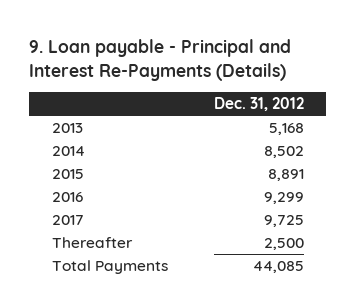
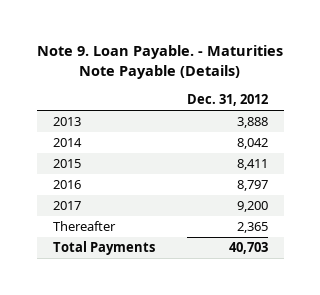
[29,39,292,82] 9. Loan payable - Principal and Interest Re-Payments (Details) -> [37,45,284,80] Note 9. Loan Payable. - Maturities Note Payable (Details)
[268,122,304,135] 5,168 -> [236,117,268,129] 3,888
[263,145,304,158] 8,502 -> [236,138,268,150] 8,042
[267,168,304,181] 8,891 -> [236,159,268,171] 8,411
[263,191,304,204] 9,299 -> [236,180,268,192] 8,797
[263,214,304,227] 9,725 -> [236,201,268,213] 9,200
[263,237,304,250] 2,500 -> [236,222,268,234] 2,365
[252,260,304,273] 44,085 -> [228,242,268,255] 40,703

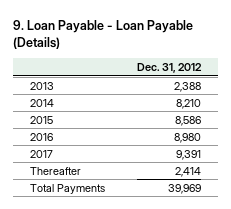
[37,45,284,80] Note 9. Loan Payable. - Maturities Note Payable (Details) -> [13,20,194,50] 9. Loan Payable - Loan Payable (Details)
[236,117,268,129] 3,888 -> [174,81,202,92] 2,388
[236,138,268,150] 8,042 -> [176,98,202,109] 8,210
[236,159,268,171] 8,411 -> [175,115,202,126] 8,586
[236,180,268,192] 8,797 -> [174,132,202,143] 8,980
[236,201,268,213] 9,200 -> [176,149,202,160] 9,391
[236,222,268,234] 2,365 -> [175,166,202,177] 2,414
[228,242,268,255] 40,703 -> [168,183,202,194] 39,969

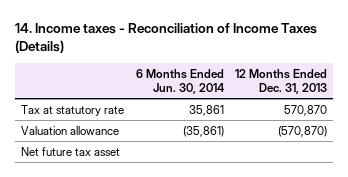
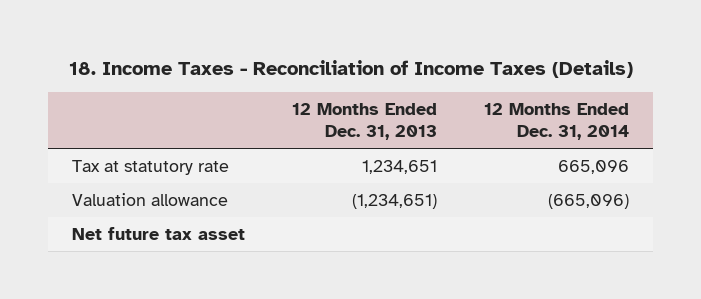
[15,23,318,54] 14. Income taxes - Reconciliation of Income Taxes (Details) -> [68,60,633,79] 18. Income Taxes - Reconciliation of Income Taxes (Details)
[135,68,225,94] 6 Months Ended Jun. 30, 2014 -> none
none -> [484,103,630,140] 12 Months Ended Dec. 31, 2014
[284,104,328,116] 570,870 -> [362,159,438,174] 1,234,651
[278,125,328,137] (570,870) -> [352,193,438,209] (1,234,651)

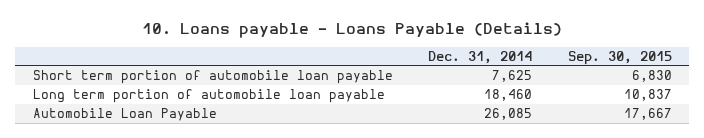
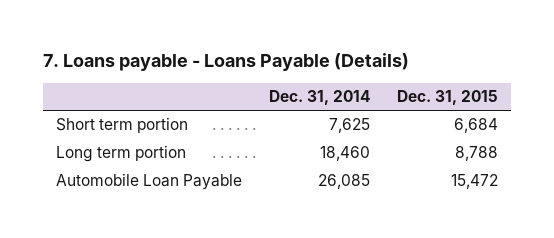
[142,22,563,39] 10. Loans payable - Loans Payable (Details) -> [42,53,409,72] 7. Loans payable - Loans Payable (Details)
[567,50,672,65] Sep. 30, 2015 -> none
none -> [396,90,498,106] Dec. 31, 2015
[32,70,393,85] Short term portion of automobile loan payable -> [56,117,189,134] Short term portion
[32,89,385,104] Long term portion of automobile loan payable -> [56,145,187,163] Long term portion

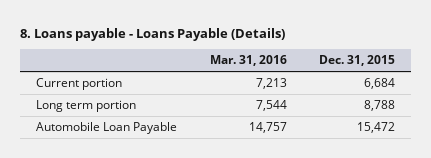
[42,53,409,72] 7. Loans payable - Loans Payable (Details) -> [20,27,286,41] 8. Loans payable - Loans Payable (Details)
[269,90,371,106] Dec. 31, 2014 -> none
none -> [209,55,287,67] Mar. 31, 2016
[56,117,189,134] Short term portion -> [36,78,123,91] Current portion

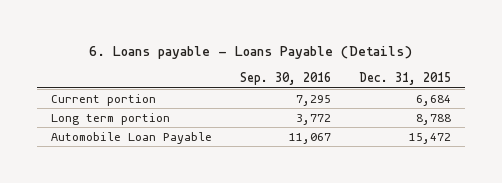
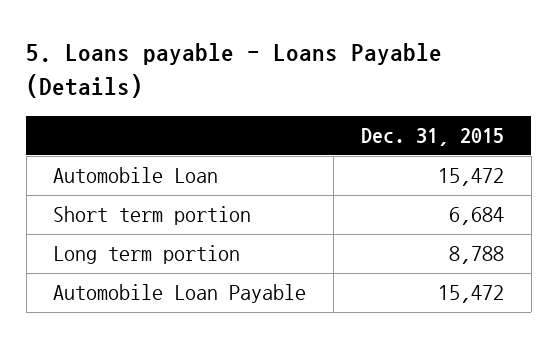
[89,46,413,60] 6. Loans payable - Loans Payable (Details) -> [26,43,443,99] 5. Loans payable - Loans Payable (Details)
[240,72,332,86] Sep. 30, 2016 -> none
none -> [53,167,219,184] Automobile Loan
[50,93,156,106] Current portion -> [53,206,252,226] Short term portion

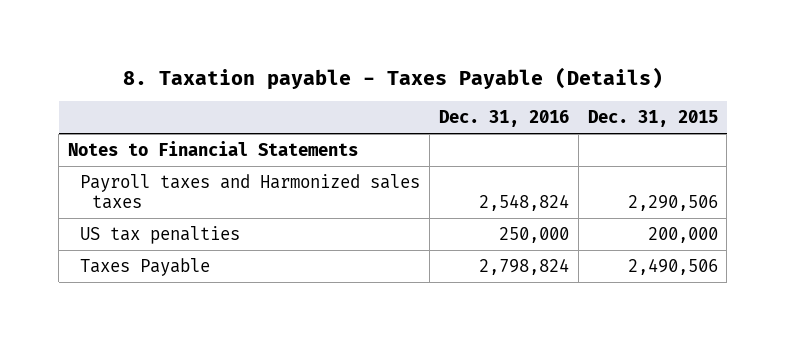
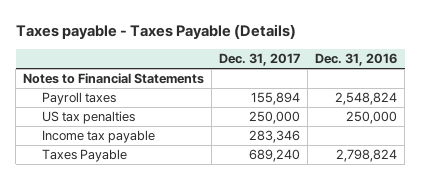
[122,66,663,90] 8. Taxation payable - Taxes Payable (Details) -> [15,24,296,40] Taxes payable - Taxes Payable (Details)
[587,110,718,128] Dec. 31, 2015 -> none
none -> [219,53,301,67] Dec. 31, 2017
[79,173,420,210] Payroll taxes and Harmonized sales taxes -> [42,92,117,106] Payroll taxes
none -> [42,130,156,144] Income tax payable

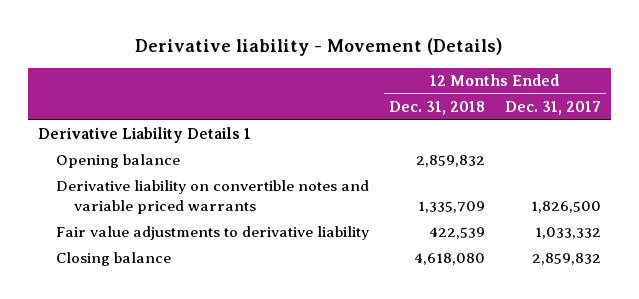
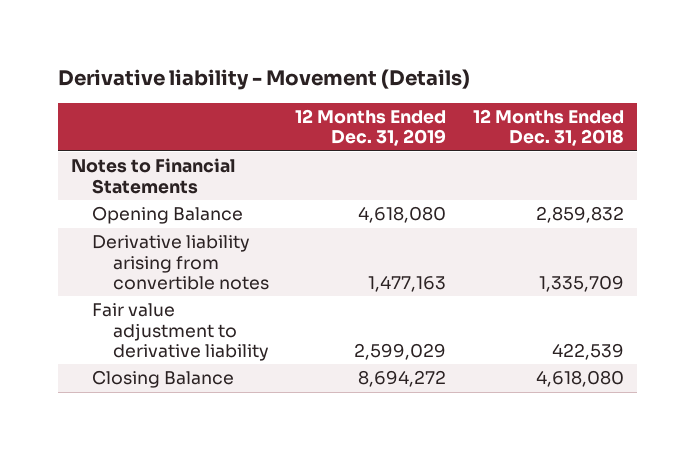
[504,101,601,116] Dec. 31, 2017 -> none
none -> [295,108,447,147] 12 Months Ended Dec. 31, 2019
[37,127,251,144] Derivative Liability Details 1 -> none
none -> [71,158,237,194] Notes to Financial Statements
[56,154,181,169] Opening balance -> [91,206,243,225] Opening Balance
[56,180,370,214] Derivative liability on convertible notes and variable priced warrants -> [91,235,269,291] Derivative liability arising from convertible notes
[56,226,370,241] Fair value adjustments to derivative liability -> [91,303,269,362] Fair value adjustment to derivative liability
[56,252,172,267] Closing balance -> [91,370,234,389] Closing Balance

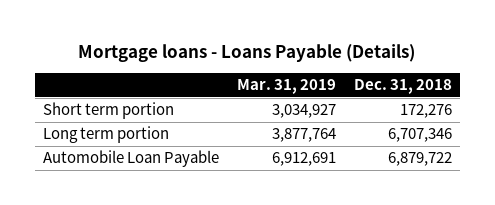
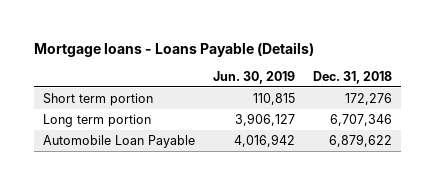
[236,79,336,95] Mar. 31, 2019 -> none
none -> [213,70,296,84] Jun. 30, 2019
[387,152,452,167] 6,879,722 -> [328,133,392,147] 6,879,622

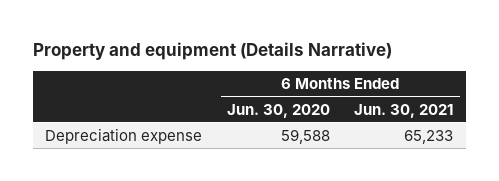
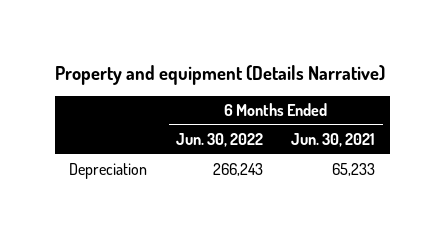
[226,103,330,118] Jun. 30, 2020 -> none
none -> [175,133,263,148] Jun. 30, 2022
[45,128,203,145] Depreciation expense -> [69,163,148,180] Depreciation

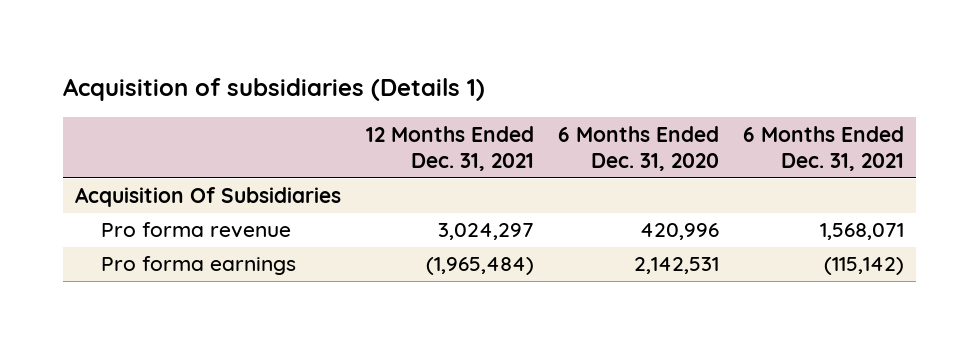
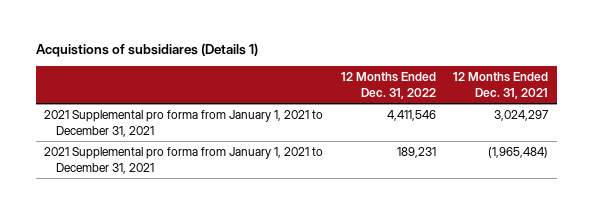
[63,78,486,102] Acquisition of subsidiaries (Details 1) -> [35,43,258,58] Acquistions of subsidiares (Details 1)
[557,125,719,172] 6 Months Ended Dec. 31, 2020 -> none
[742,125,904,172] 6 Months Ended Dec. 31, 2021 -> none
none -> [340,72,436,99] 12 Months Ended Dec. 31, 2022
[75,187,342,208] Acquisition Of Subsidiaries -> none
[101,222,292,239] Pro forma revenue -> [44,110,324,137] 2021 Supplemental pro forma from January 1, 2021 to December 31, 2021
[101,256,297,276] Pro forma earnings -> [44,147,324,174] 2021 Supplemental pro forma from January 1, 2021 to December 31, 2021

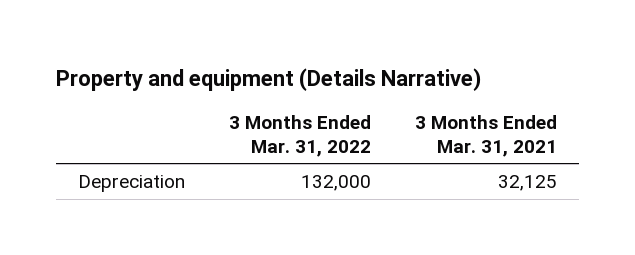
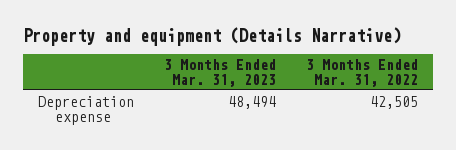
[415,114,558,157] 3 Months Ended Mar. 31, 2021 -> none
none -> [163,59,276,87] 3 Months Ended Mar. 31, 2023
[77,175,185,193] Depreciation -> [37,96,134,125] Depreciation expense
[301,175,372,192] 132,000 -> [369,96,418,110] 42,505

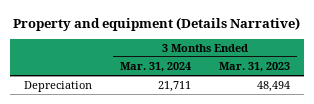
[305,59,418,87] 3 Months Ended Mar. 31, 2022 -> none
none -> [120,62,192,73] Mar. 31, 2024
[37,96,134,125] Depreciation expense -> [24,81,93,93] Depreciation

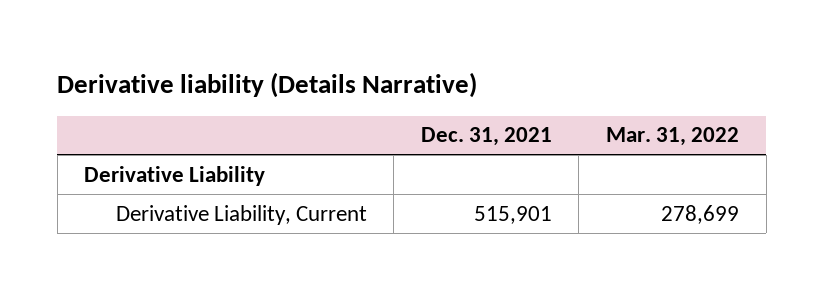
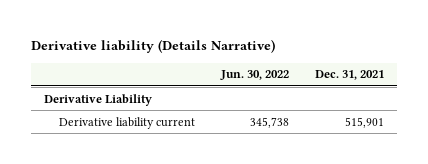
[606,127,740,147] Mar. 31, 2022 -> none
none -> [219,70,289,81] Jun. 30, 2022
[115,204,367,225] Derivative Liability, Current -> [58,116,195,129] Derivative liability current

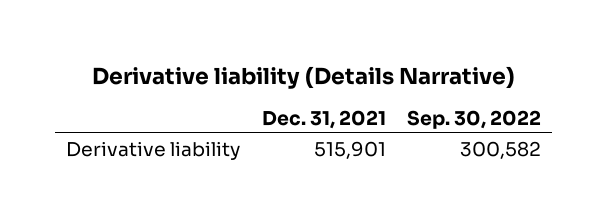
[219,70,289,81] Jun. 30, 2022 -> none
none -> [407,110,542,130] Sep. 30, 2022
[43,93,152,106] Derivative Liability -> none
[58,116,195,129] Derivative liability current -> [65,140,240,160] Derivative liability

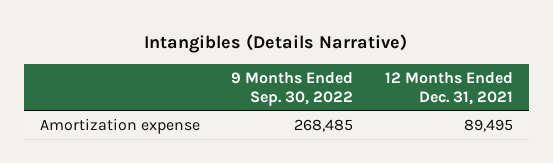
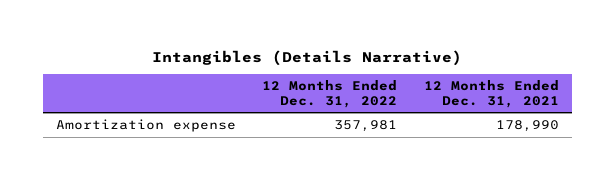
[231,71,354,107] 9 Months Ended Sep. 30, 2022 -> none
none -> [262,80,398,108] 12 Months Ended Dec. 31, 2022
[464,119,514,133] 89,495 -> [495,120,559,133] 178,990

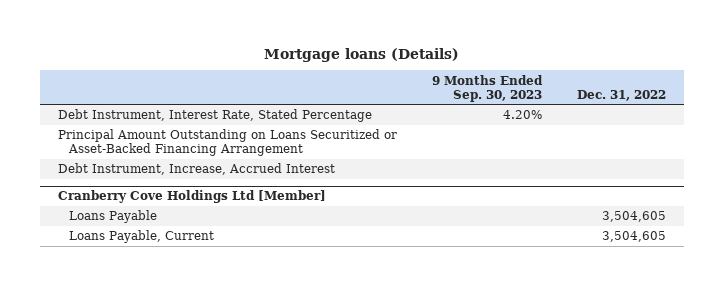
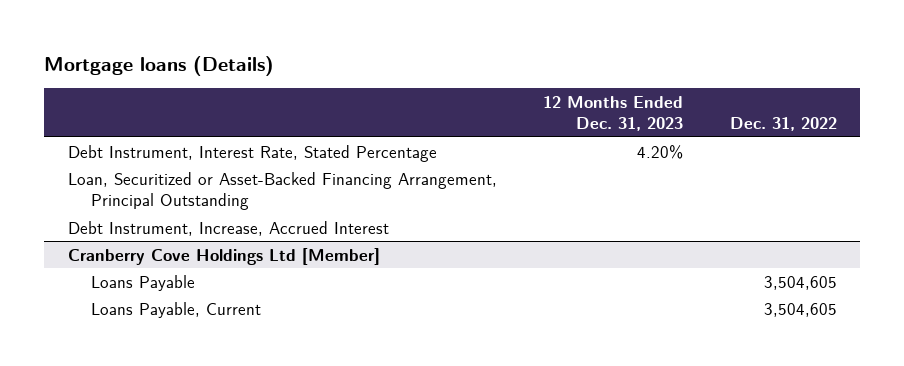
[432,74,544,102] 9 Months Ended Sep. 30, 2023 -> none
none -> [543,95,684,132] 12 Months Ended Dec. 31, 2023
[57,129,397,157] Principal Amount Outstanding on Loans Securitized or Asset-Backed Financing Arrangement -> [67,171,497,211] Loan, Securitized or Asset-Backed Financing Arrangement, Principal Outstanding

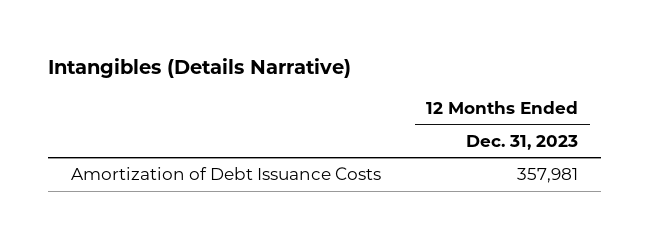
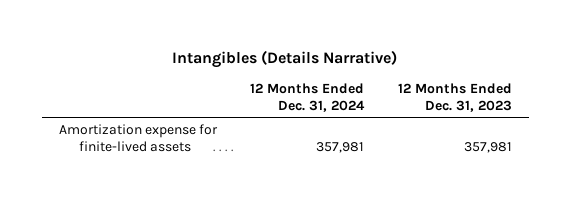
none -> [250,83,366,113] 12 Months Ended Dec. 31, 2024
[70,167,381,181] Amortization of Debt Issuance Costs -> [58,123,218,153] Amortization expense for finite-lived assets

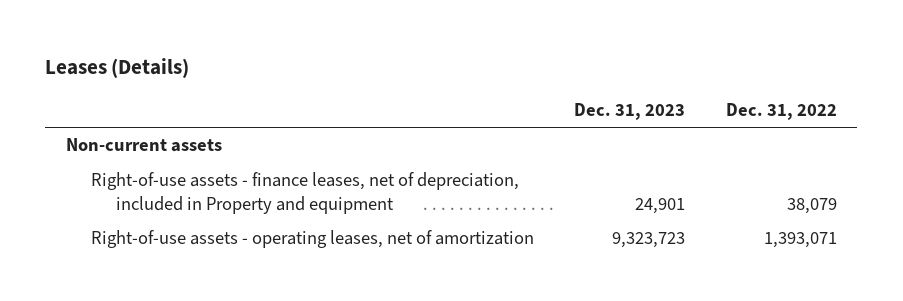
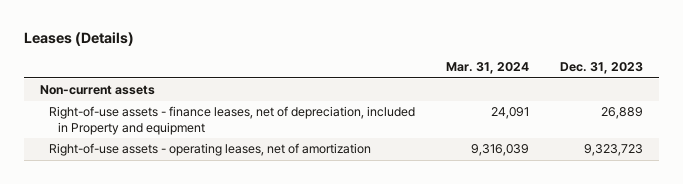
[726,102,838,120] Dec. 31, 2022 -> none
none -> [446,62,530,75] Mar. 31, 2024
[635,198,686,215] 24,901 -> [601,107,644,120] 26,889

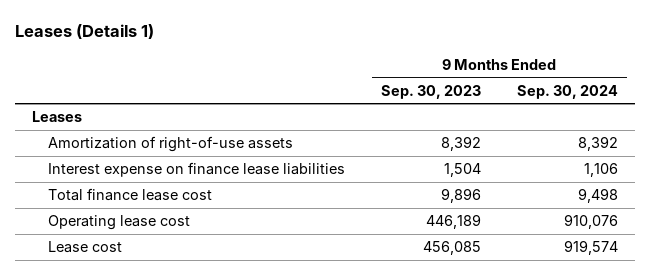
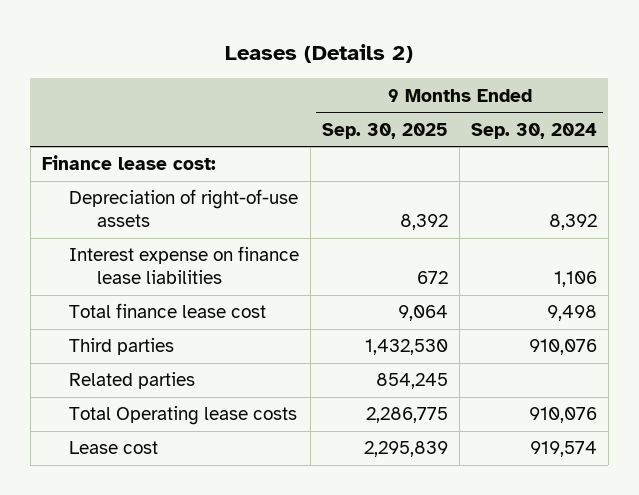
[14,24,154,40] Leases (Details 1) -> [225,43,414,63] Leases (Details 2)
[380,84,481,99] Sep. 30, 2023 -> none
none -> [322,122,449,139] Sep. 30, 2025
[32,111,83,123] Leases -> none
none -> [41,155,216,171] Finance lease cost:
[48,136,294,153] Amortization of right-of-use assets -> [69,189,299,228] Depreciation of right-of-use assets
none -> [69,338,175,356] Third parties
none -> [69,372,196,390] Related parties
[48,215,191,231] Operating lease cost -> [69,406,298,426] Total Operating lease costs

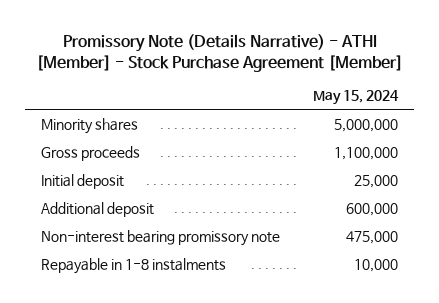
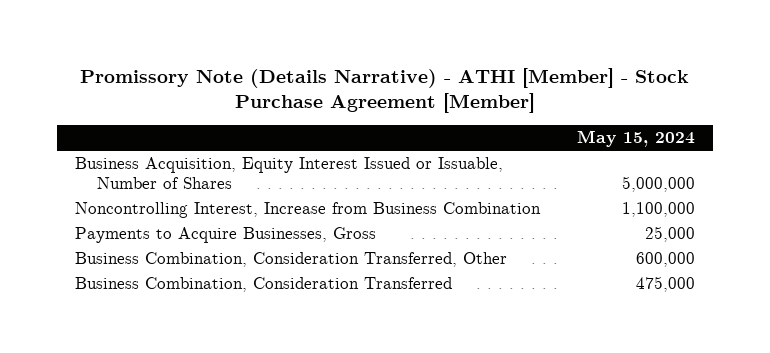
[41,257,227,274] Repayable in 1-8 instalments -> none
[41,117,139,134] Minority shares -> [75,157,504,190] Business Acquisition, Equity Interest Issued or Issuable, Number of Shares
[41,145,141,161] Gross proceeds -> [75,202,542,219] Noncontrolling Interest, Increase from Business Combination
[41,173,125,189] Initial deposit -> [75,227,377,244] Payments to Acquire Businesses, Gross
[41,201,155,217] Additional deposit -> [75,252,508,268] Business Combination, Consideration Transferred, Other
[41,229,281,246] Non-interest bearing promissory note -> [75,277,453,293] Business Combination, Consideration Transferred

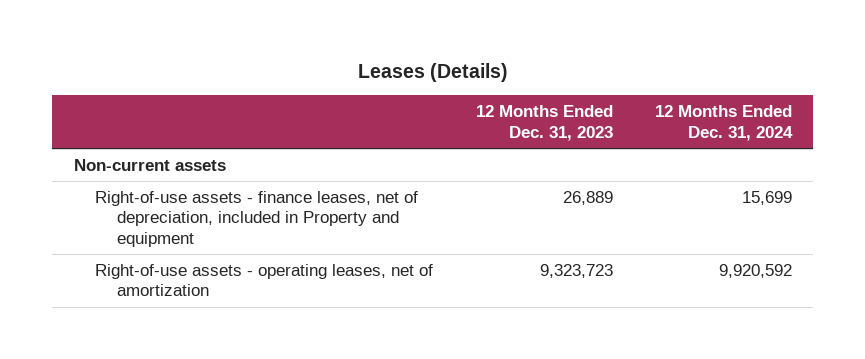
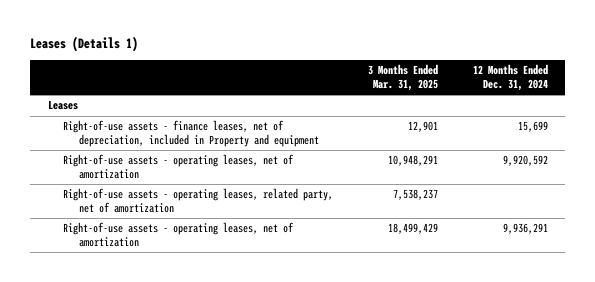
[357,63,508,83] Leases (Details) -> [30,36,139,53] Leases (Details 1)
[475,105,613,141] 12 Months Ended Dec. 31, 2023 -> none
none -> [367,64,438,91] 3 Months Ended Mar. 31, 2025
[73,158,226,171] Non-current assets -> none
none -> [47,100,78,111] Leases
none -> [63,188,334,214] Right-of-use assets - operating leases, related party, net of amortization
none -> [63,222,295,248] Right-of-use assets - operating leases, net of amortization

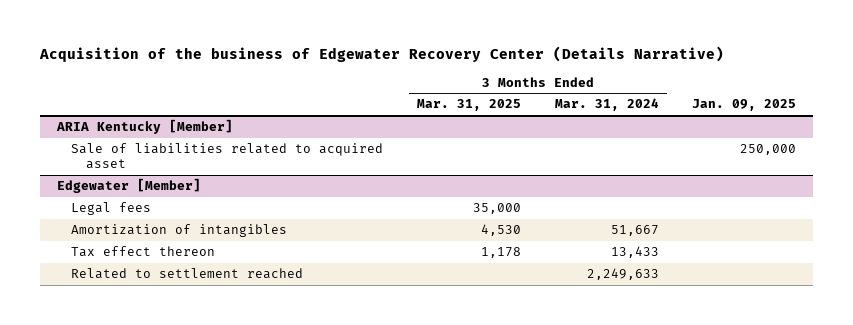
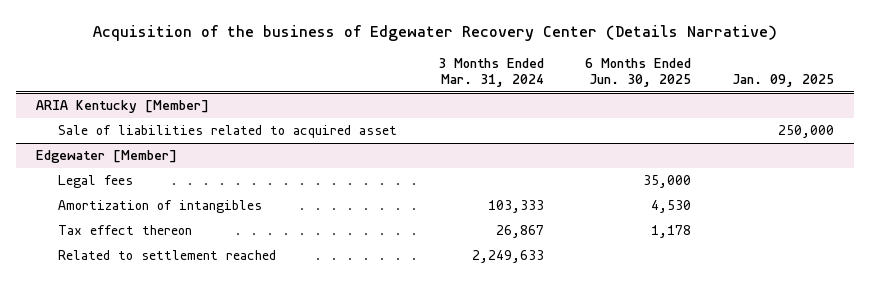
[416,99,521,112] Mar. 31, 2025 -> none
none -> [584,58,691,88] 6 Months Ended Jun. 30, 2025
[610,225,659,237] 51,667 -> [487,200,544,214] 103,333
[610,246,659,259] 13,433 -> [495,225,544,239] 26,867

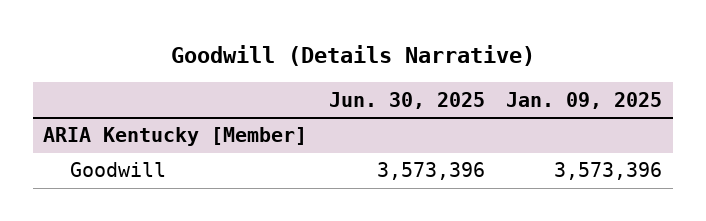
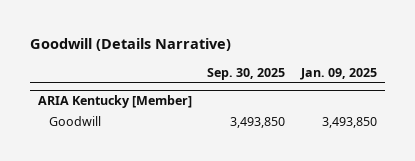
[328,91,485,109] Jun. 30, 2025 -> none
none -> [207,67,286,80] Sep. 30, 2025
[554,162,663,181] 3,573,396 -> [322,116,378,128] 3,493,850

